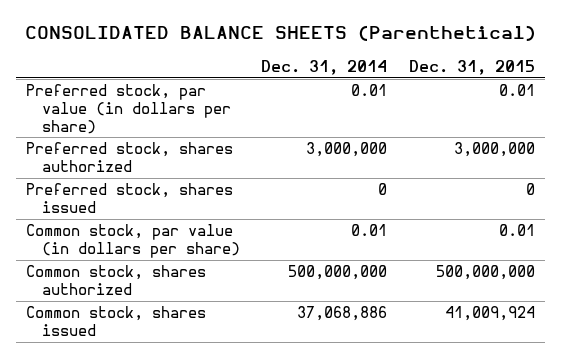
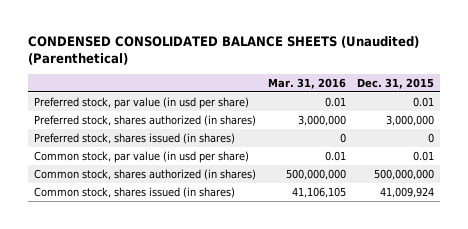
[24,25,536,42] CONSOLIDATED BALANCE SHEETS (Parenthetical) -> [28,35,420,65] CONDENSED CONSOLIDATED BALANCE SHEETS (Unaudited) (Parenthetical)
[261,59,388,75] Dec. 31, 2014 -> none
none -> [267,77,346,89] Mar. 31, 2016
[26,84,231,134] Preferred stock, par value (in dollars per share) -> [34,97,250,110] Preferred stock, par value (in usd per share)
[26,142,234,172] Preferred stock, shares authorized -> [34,115,257,127] Preferred stock, shares authorized (in shares)
[26,183,234,213] Preferred stock, shares issued -> [34,133,236,145] Preferred stock, shares issued (in shares)
[26,224,240,258] Common stock, par value (in dollars per share) -> [34,151,250,164] Common stock, par value (in usd per share)
[26,265,207,295] Common stock, shares authorized -> [34,169,257,181] Common stock, shares authorized (in shares)
[26,306,207,336] Common stock, shares issued -> [34,187,236,199] Common stock, shares issued (in shares)

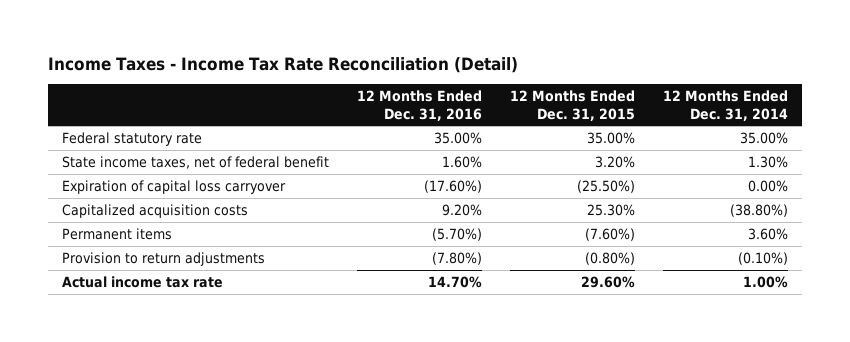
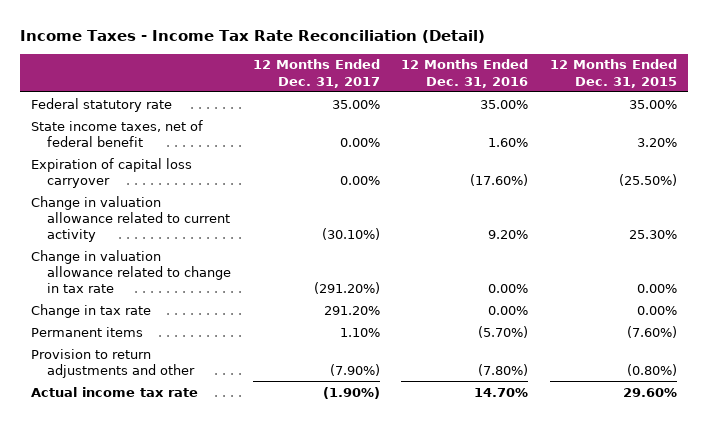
[663,89,789,121] 12 Months Ended Dec. 31, 2014 -> none
none -> [252,59,380,88] 12 Months Ended Dec. 31, 2017
[61,203,248,218] Capitalized acquisition costs -> [30,195,231,242] Change in valuation allowance related to current activity
none -> [30,249,232,293] Change in valuation allowance related to change in tax rate
none -> [30,303,151,318] Change in tax rate
[61,251,265,266] Provision to return adjustments -> [30,348,196,378] Provision to return adjustments and other

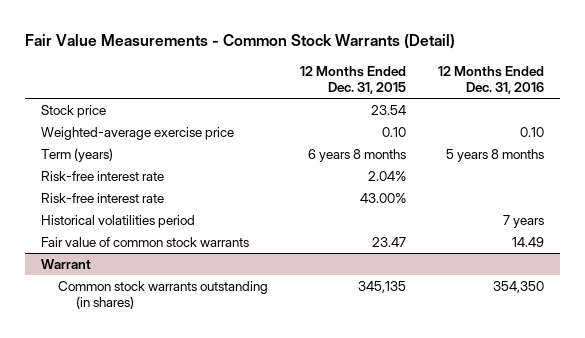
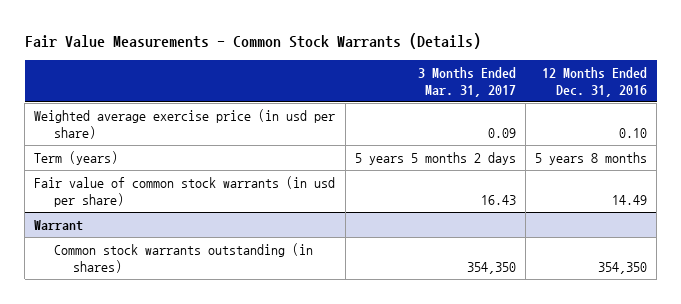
[25,34,456,50] Fair Value Measurements - Common Stock Warrants (Detail) -> [24,33,481,50] Fair Value Measurements - Common Stock Warrants (Details)
[300,65,407,95] 12 Months Ended Dec. 31, 2015 -> none
none -> [417,66,516,97] 3 Months Ended Mar. 31, 2017
[40,104,106,118] Stock price -> none
[40,126,234,140] Weighted-average exercise price -> [34,108,336,139] Weighted average exercise price (in usd per share)
[40,170,164,181] Risk-free interest rate -> none
[40,192,164,203] Risk-free interest rate -> none
[40,214,195,228] Historical volatilities period -> none
[40,236,249,247] Fair value of common stock warrants -> [34,175,336,207] Fair value of common stock warrants (in usd per share)

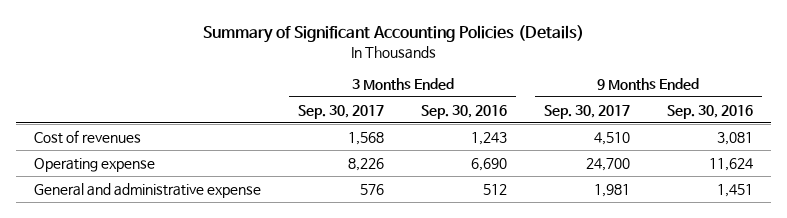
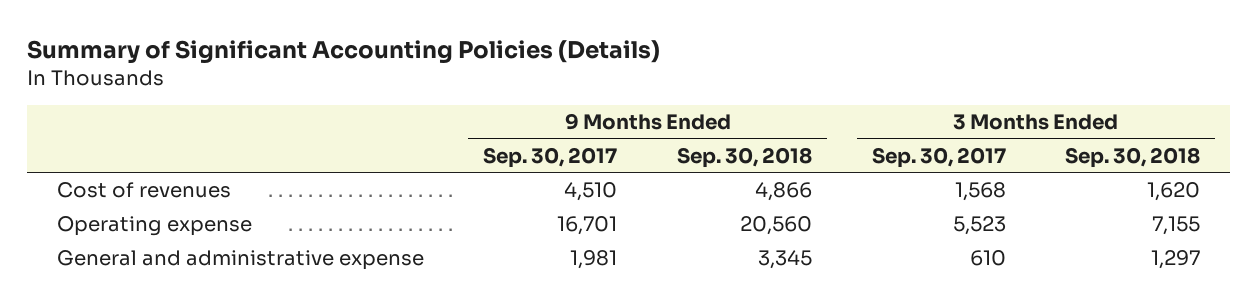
[421,105,508,120] Sep. 30, 2016 -> none
[666,105,753,120] Sep. 30, 2016 -> none
none -> [676,146,812,168] Sep. 30, 2018
none -> [1065,146,1201,168] Sep. 30, 2018
[348,158,385,172] 8,226 -> [952,216,1006,236] 5,523
[586,158,631,172] 24,700 -> [557,216,618,236] 16,701
[360,184,385,196] 576 -> [969,250,1006,267] 610

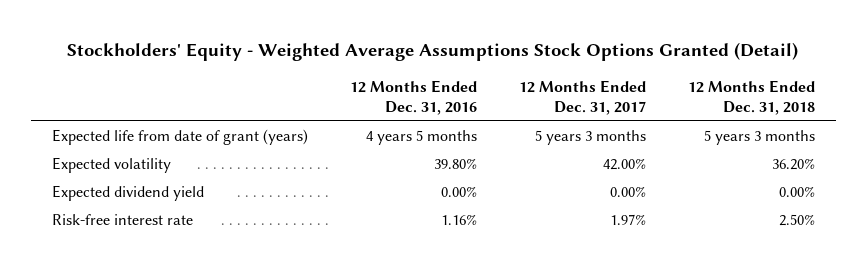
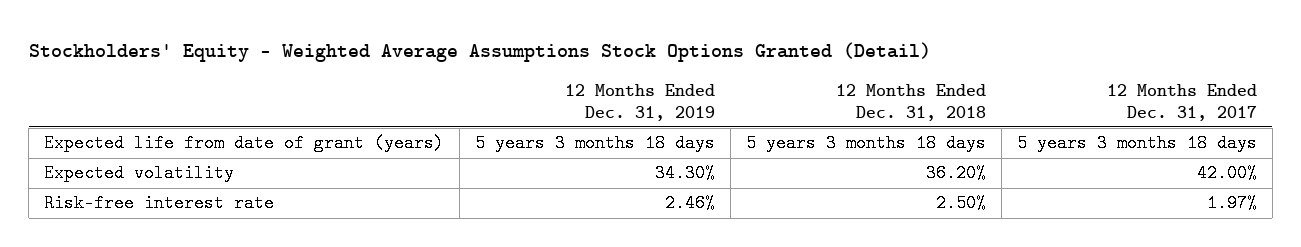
[350,79,478,115] 12 Months Ended Dec. 31, 2016 -> none
none -> [565,84,716,121] 12 Months Ended Dec. 31, 2019
[534,130,646,146] 5 years 3 months -> [1016,134,1257,153] 5 years 3 months 18 days
[703,130,815,146] 5 years 3 months -> [745,134,986,153] 5 years 3 months 18 days
[52,185,205,202] Expected dividend yield -> none

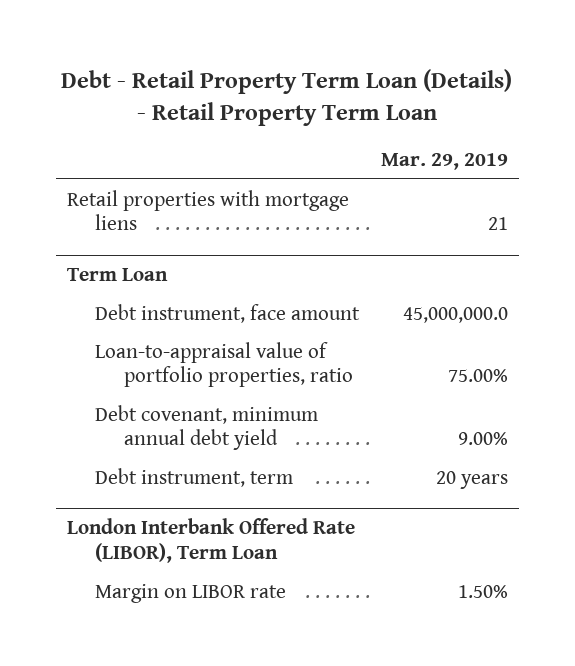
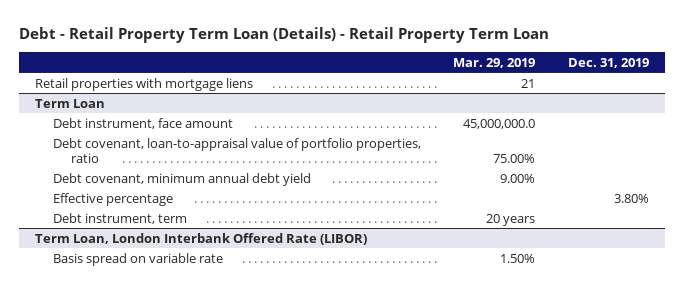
none -> [567,57,649,68] Dec. 31, 2019
[95,341,354,388] Loan-to-appraisal value of portfolio properties, ratio -> [53,137,422,164] Debt covenant, loan-to-appraisal value of portfolio properties, ratio
none -> [53,192,174,206] Effective percentage
[66,518,355,563] London Interbank Offered Rate (LIBOR), Term Loan -> [35,232,368,245] Term Loan, London Interbank Offered Rate (LIBOR)
[95,583,287,603] Margin on LIBOR rate -> [53,252,224,266] Basis spread on variable rate

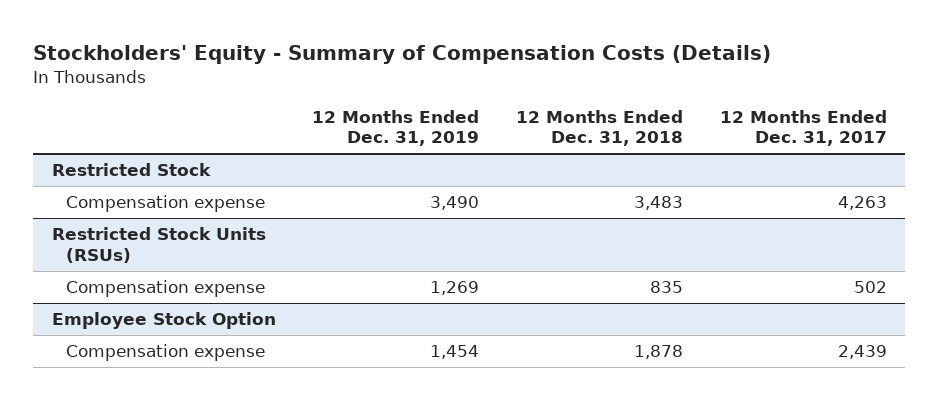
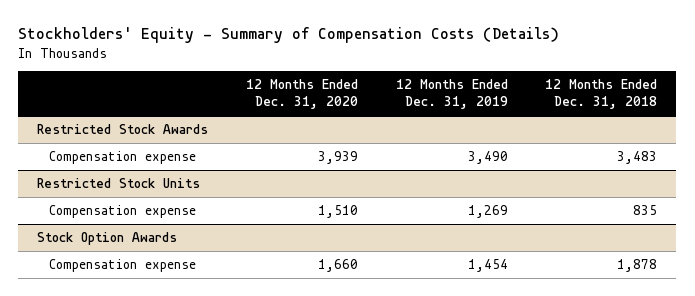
[719,109,887,147] 12 Months Ended Dec. 31, 2017 -> none
none -> [245,79,358,110] 12 Months Ended Dec. 31, 2020
[51,163,211,177] Restricted Stock -> [37,124,209,135] Restricted Stock Awards
[51,227,266,264] Restricted Stock Units (RSUs) -> [37,178,201,189] Restricted Stock Units
[51,312,276,330] Employee Stock Option -> [37,232,178,246] Stock Option Awards

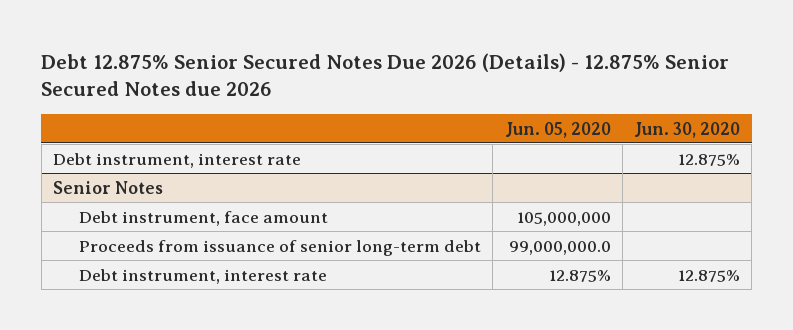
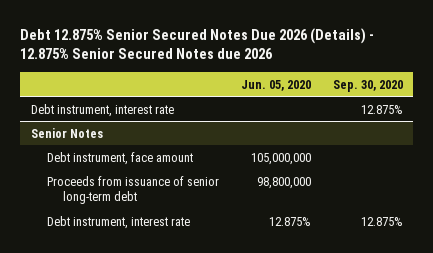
[633,121,740,138] Jun. 30, 2020 -> none
none -> [332,79,403,92] Sep. 30, 2020
[508,240,611,255] 99,000,000.0 -> [256,176,311,189] 98,800,000

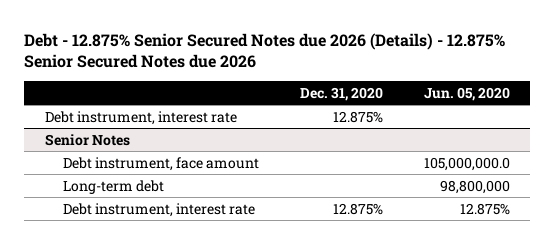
[19,27,374,60] Debt 12.875% Senior Secured Notes Due 2026 (Details) - 12.875% Senior Secured Notes due 2026 -> [24,32,506,69] Debt - 12.875% Senior Secured Notes due 2026 (Details) - 12.875% Senior Secured Notes due 2026
[332,79,403,92] Sep. 30, 2020 -> none
none -> [300,86,384,101] Dec. 31, 2020
[250,152,311,165] 105,000,000 -> [423,156,510,171] 105,000,000.0
[47,175,220,204] Proceeds from issuance of senior long-term debt -> [63,179,165,194] Long-term debt

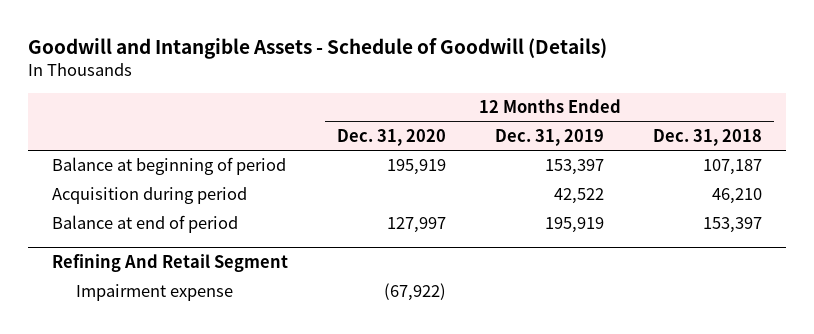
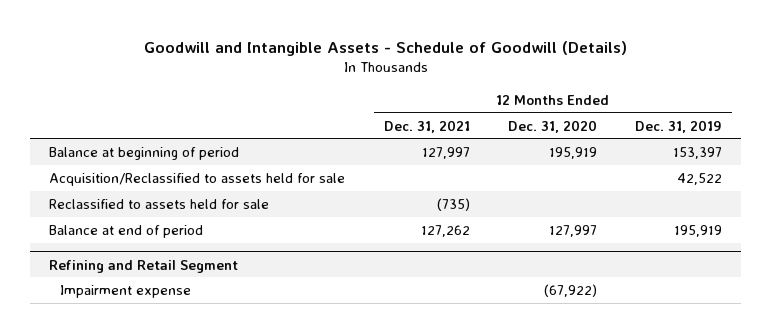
[652,128,762,146] Dec. 31, 2018 -> none
none -> [383,119,470,133] Dec. 31, 2021
[52,187,248,205] Acquisition during period -> [49,172,346,186] Acquisition/Reclassified to assets held for sale
none -> [49,198,270,209] Reclassified to assets held for sale
[52,254,289,273] Refining And Retail Segment -> [49,259,239,273] Refining and Retail Segment

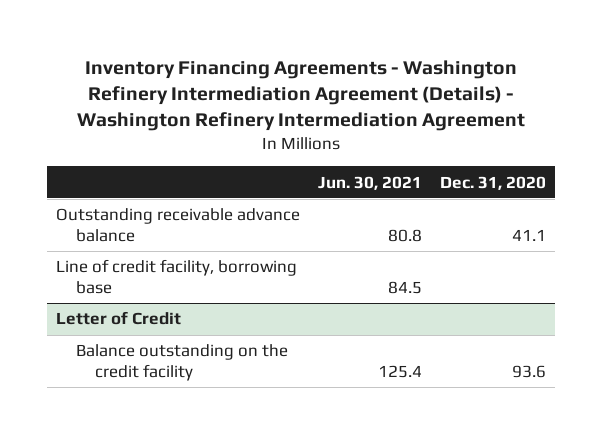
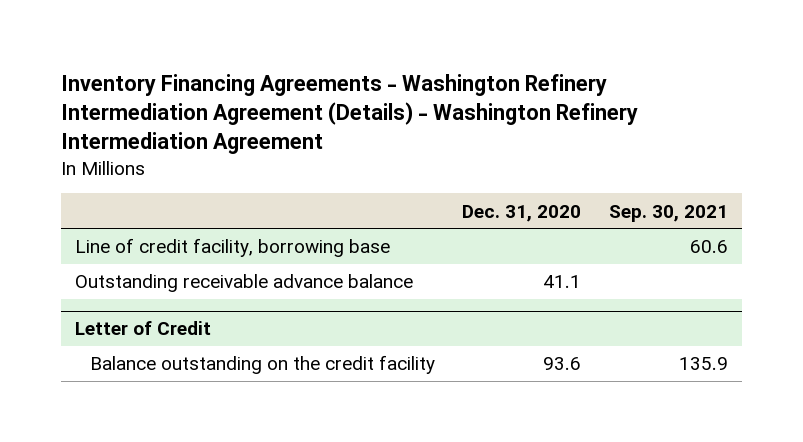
[317,175,422,190] Jun. 30, 2021 -> none
none -> [608,204,728,222] Sep. 30, 2021
[56,208,301,242] Outstanding receivable advance balance -> [75,274,414,293] Outstanding receivable advance balance

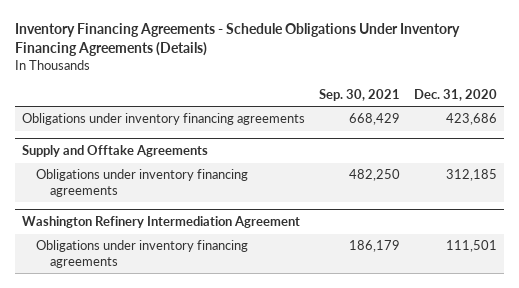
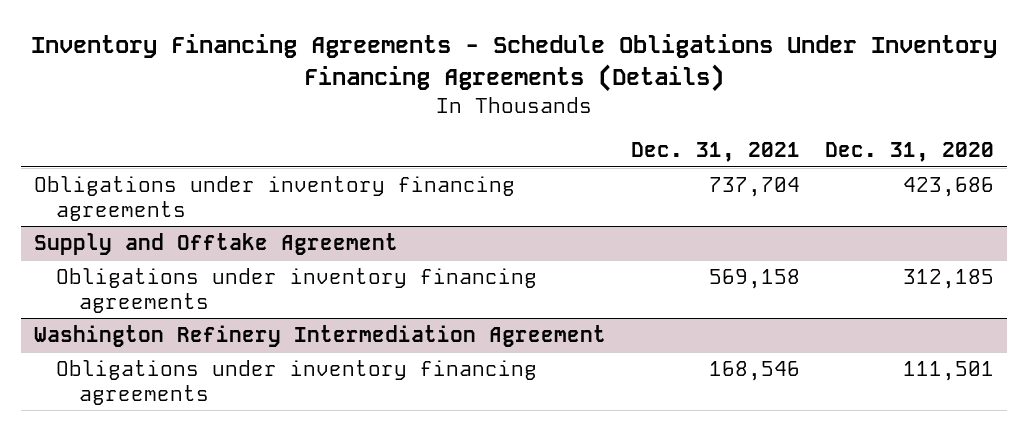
[318,88,400,101] Sep. 30, 2021 -> none
none -> [631,142,801,163] Dec. 31, 2021
[21,145,208,158] Supply and Offtake Agreements -> [34,232,399,255] Supply and Offtake Agreement

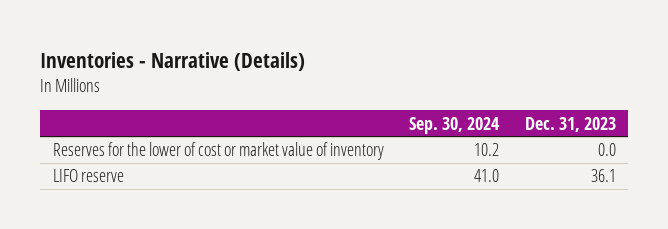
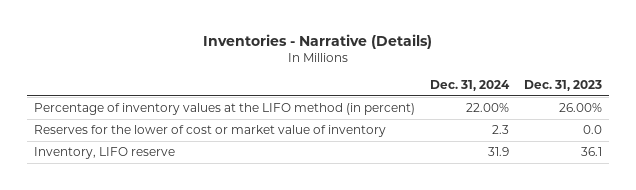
[409,116,501,134] Sep. 30, 2024 -> none
none -> [430,79,511,91] Dec. 31, 2024
none -> [34,103,416,116] Percentage of inventory values at the LIFO method (in percent)
[52,169,124,183] LIFO reserve -> [34,147,176,160] Inventory, LIFO reserve

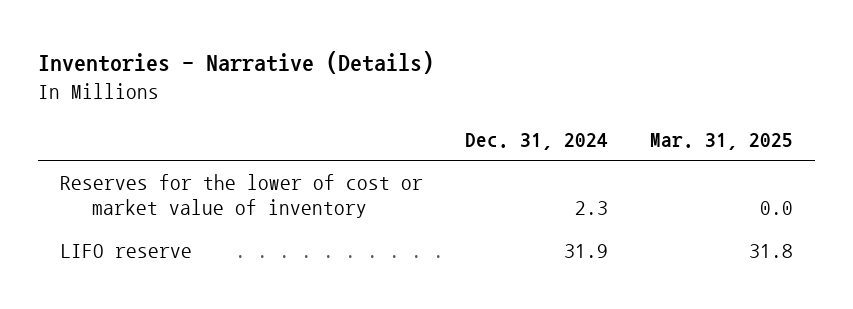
[524,79,603,91] Dec. 31, 2023 -> none
none -> [650,132,794,150] Mar. 31, 2025
[34,103,416,116] Percentage of inventory values at the LIFO method (in percent) -> none
[34,147,176,160] Inventory, LIFO reserve -> [59,243,192,258] LIFO reserve

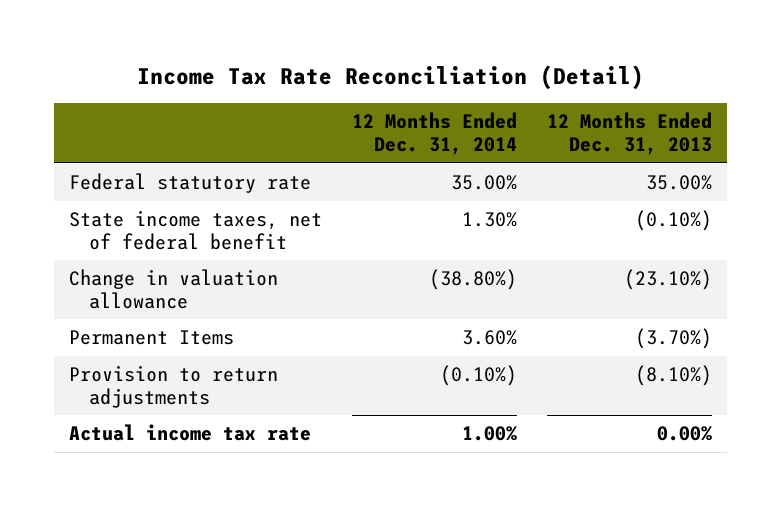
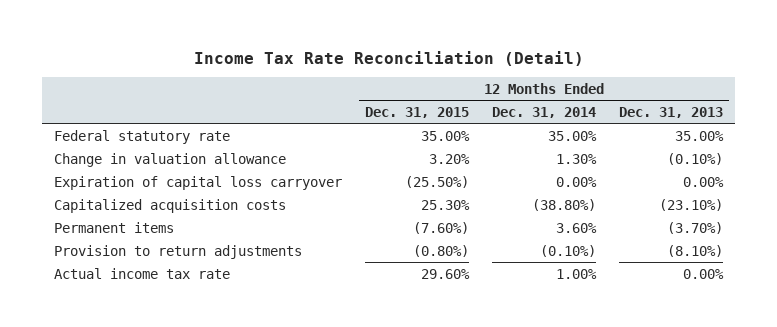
none -> [364,106,469,118] Dec. 31, 2015
[68,210,322,250] State income taxes, net of federal benefit -> [53,152,286,167] Change in valuation allowance
none -> [53,175,342,190] Expiration of capital loss carryover
[68,269,278,309] Change in valuation allowance -> [53,198,286,213] Capitalized acquisition costs
[68,330,234,346] Permanent Items -> [53,221,174,233] Permanent items

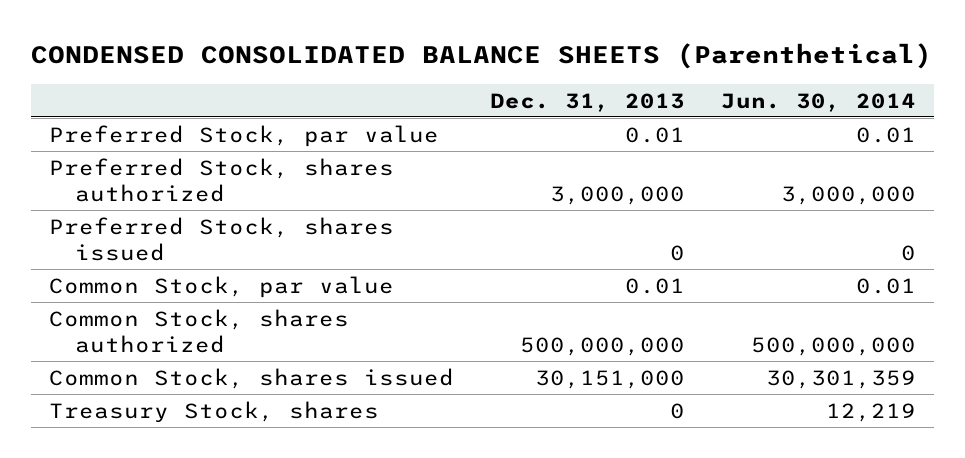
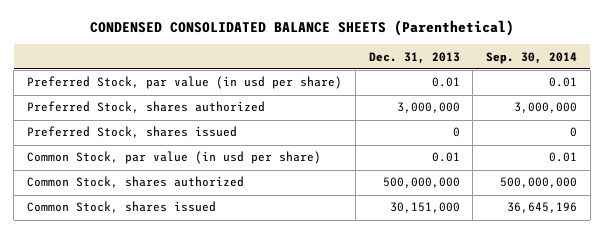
[720,92,916,112] Jun. 30, 2014 -> none
none -> [486,51,578,64] Sep. 30, 2014
[49,124,440,147] Preferred Stock, par value -> [27,76,343,90] Preferred Stock, par value (in usd per share)
[49,275,395,298] Common Stock, par value -> [27,151,322,165] Common Stock, par value (in usd per share)
[49,400,380,423] Treasury Stock, shares -> none

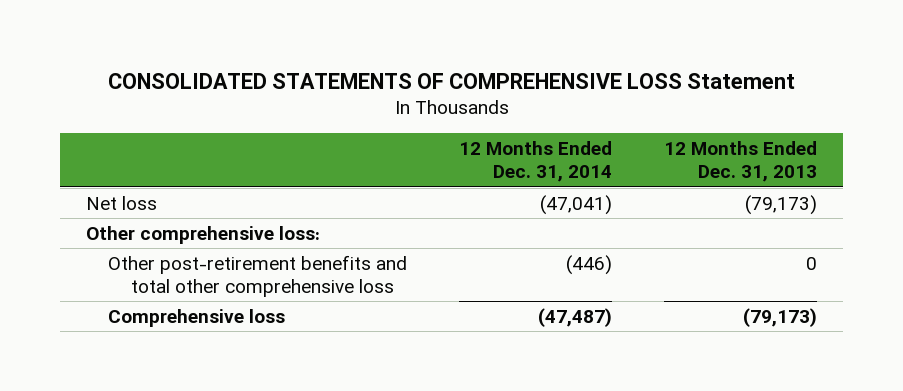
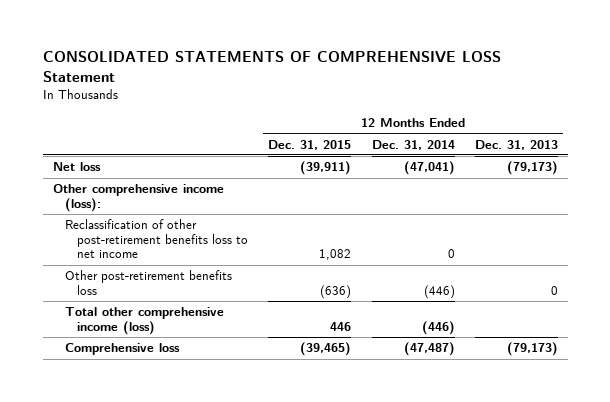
none -> [268,139,352,150] Dec. 31, 2015
[86,225,321,244] Other comprehensive loss: -> [52,184,224,212] Other comprehensive income (loss):
none -> [64,219,248,259] Reclassification of other post-retirement benefits loss to net income
[108,254,408,298] Other post-retirement benefits and total other comprehensive loss -> [64,270,232,295] Other post-retirement benefits loss
none -> [64,307,224,335] Total other comprehensive income (loss)

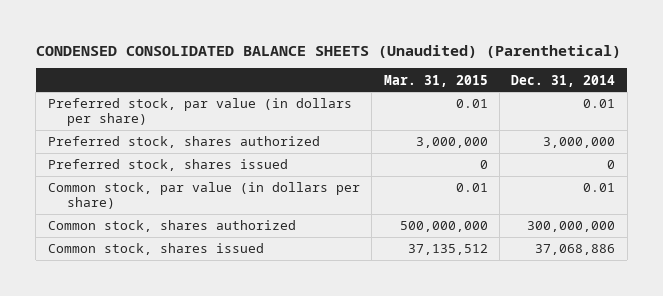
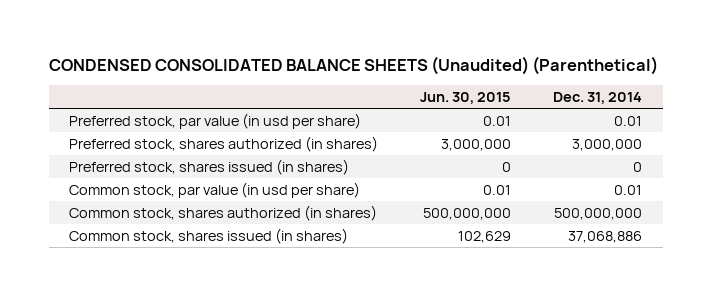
[383,74,488,87] Mar. 31, 2015 -> none
none -> [420,91,512,104] Jun. 30, 2015
[47,98,352,127] Preferred stock, par value (in dollars per share) -> [69,112,362,129] Preferred stock, par value (in usd per share)
[47,136,320,149] Preferred stock, shares authorized -> [69,135,379,152] Preferred stock, shares authorized (in shares)
[47,159,288,172] Preferred stock, shares issued -> [69,158,350,175] Preferred stock, shares issued (in shares)
[47,182,360,210] Common stock, par value (in dollars per share) -> [69,181,361,198] Common stock, par value (in usd per share)
[47,220,296,233] Common stock, shares authorized -> [69,204,378,221] Common stock, shares authorized (in shares)
[527,221,616,233] 300,000,000 -> [553,207,642,220] 500,000,000
[47,243,264,256] Common stock, shares issued -> [69,227,349,244] Common stock, shares issued (in shares)

